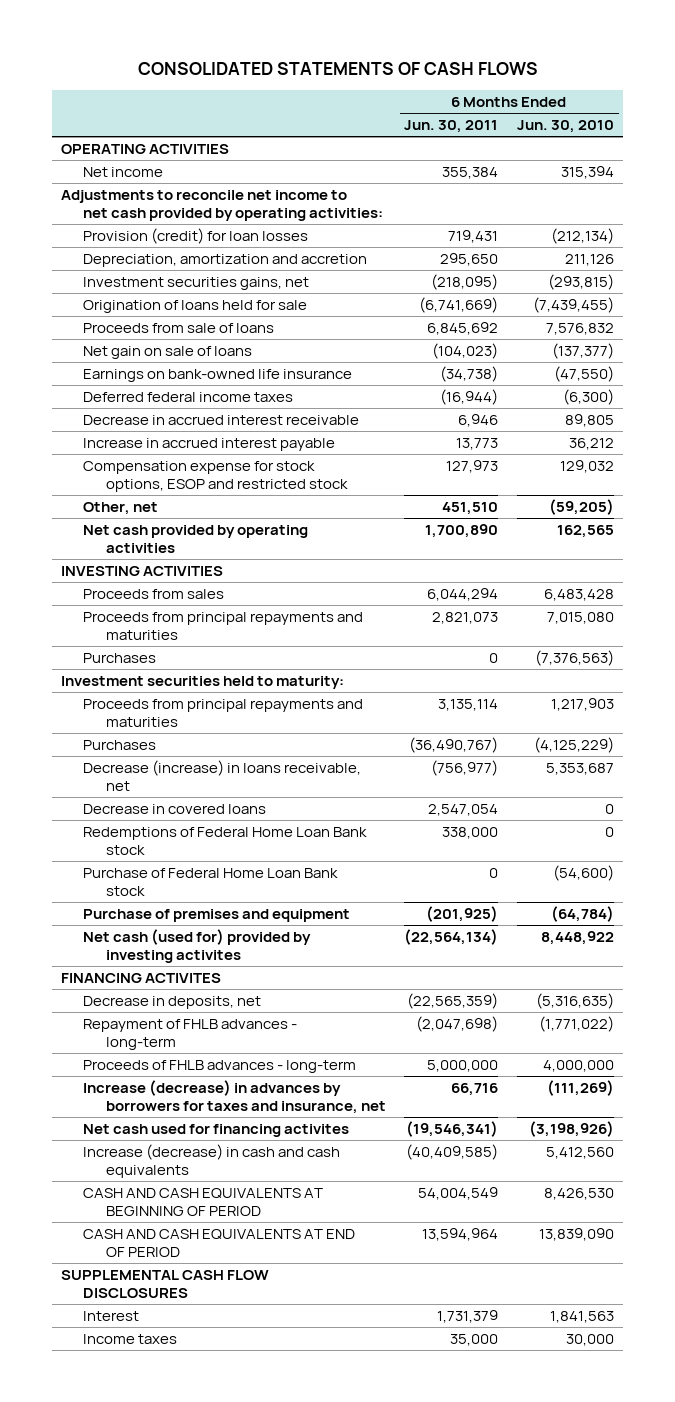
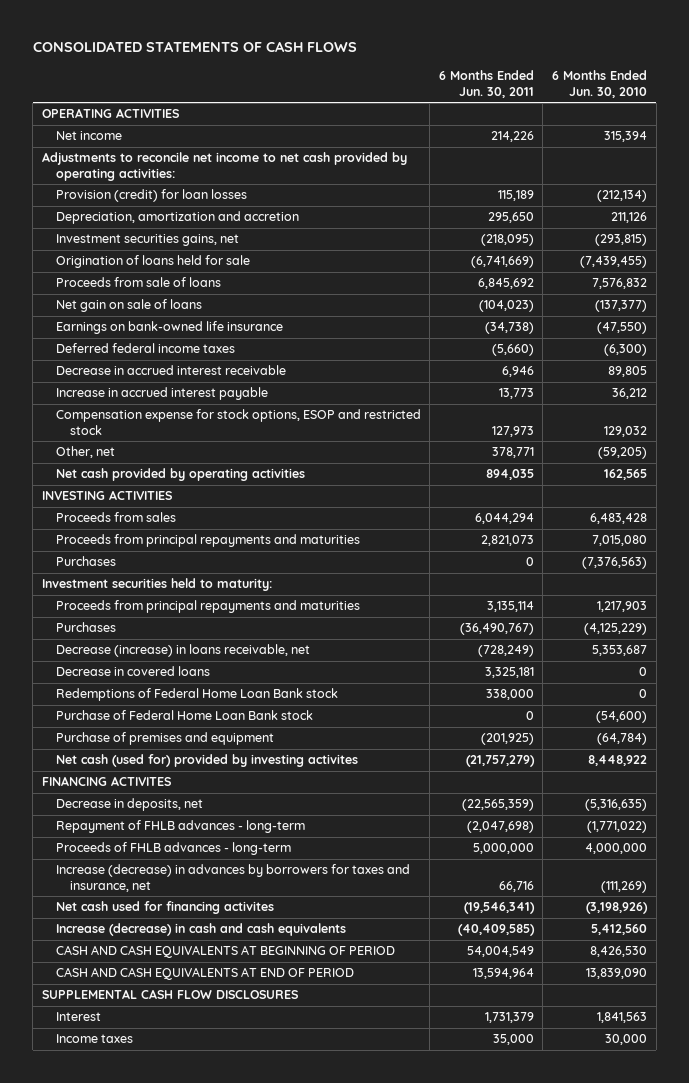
[442,166,499,179] 355,384 -> [490,131,534,143] 214,226
[448,229,499,243] 719,431 -> [497,190,534,202] 115,189
[440,388,499,405] (16,944) -> [491,344,534,357] (5,660)
[442,501,499,515] 451,510 -> [491,447,534,459] 378,771
[425,523,499,538] 1,700,890 -> [485,469,534,481] 894,035
[431,759,499,776] (756,977) -> [477,645,534,658] (728,249)
[428,803,499,816] 2,547,054 -> [484,667,534,679] 3,325,181
[404,928,499,945] (22,564,134) -> [465,755,535,768] (21,757,279)

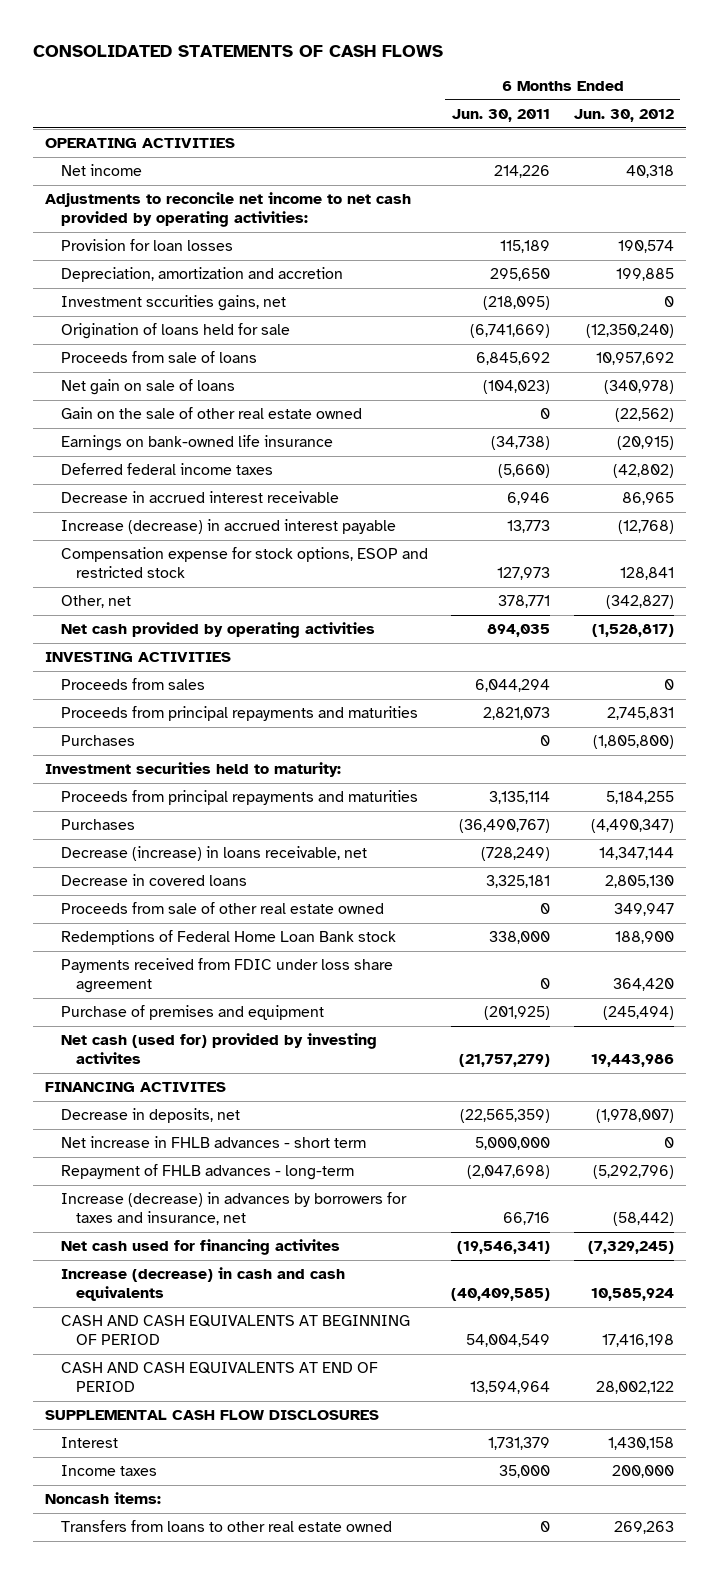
[552,70,648,98] 6 Months Ended Jun. 30, 2010 -> none
none -> [574,109,675,123] Jun. 30, 2012
[55,189,247,203] Provision (credit) for loan losses -> [60,239,233,252] Provision for loan losses
[55,234,239,247] Investment securities gains, net -> [60,295,286,312] Investment sccurities gains, net
none -> [60,407,362,420] Gain on the sale of other real estate owned
[55,387,268,401] Increase in accrued interest payable -> [60,519,396,535] Increase (decrease) in accrued interest payable
none -> [60,902,384,915] Proceeds from sale of other real estate owned
[55,710,313,721] Purchase of Federal Home Loan Bank stock -> none
none -> [60,958,393,994] Payments received from FDIC under loss share agreement
none -> [60,1136,366,1149] Net increase in FHLB advances - short term
[55,842,291,856] Proceeds of FHLB advances - long-term -> none
none -> [44,1492,161,1505] Noncash items:
none -> [60,1520,392,1533] Transfers from loans to other real estate owned

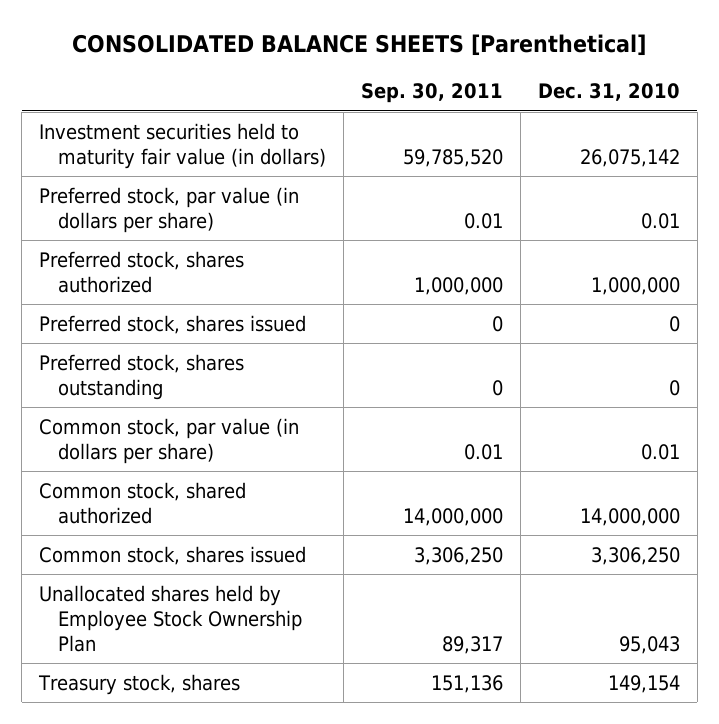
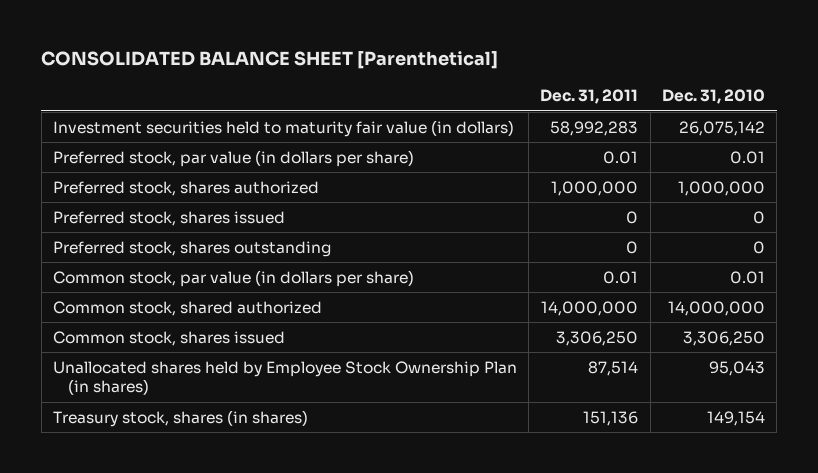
[72,33,647,56] CONSOLIDATED BALANCE SHEETS [Parenthetical] -> [41,51,499,70] CONSOLIDATED BALANCE SHEET [Parenthetical]
[360,83,503,104] Sep. 30, 2011 -> none
none -> [540,89,639,105] Dec. 31, 2011
[38,584,302,652] Unallocated shares held by Employee Stock Ownership Plan -> [52,360,517,396] Unallocated shares held by Employee Stock Ownership Plan (in shares)
[37,673,240,695] Treasury stock, shares -> [52,409,308,427] Treasury stock, shares (in shares)

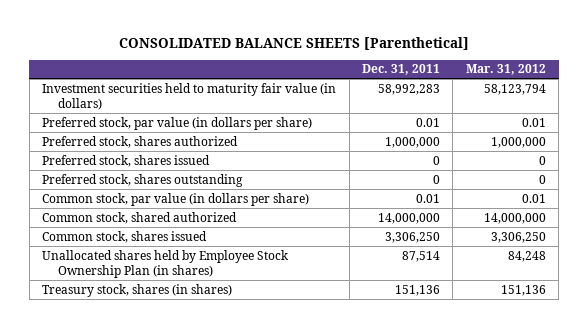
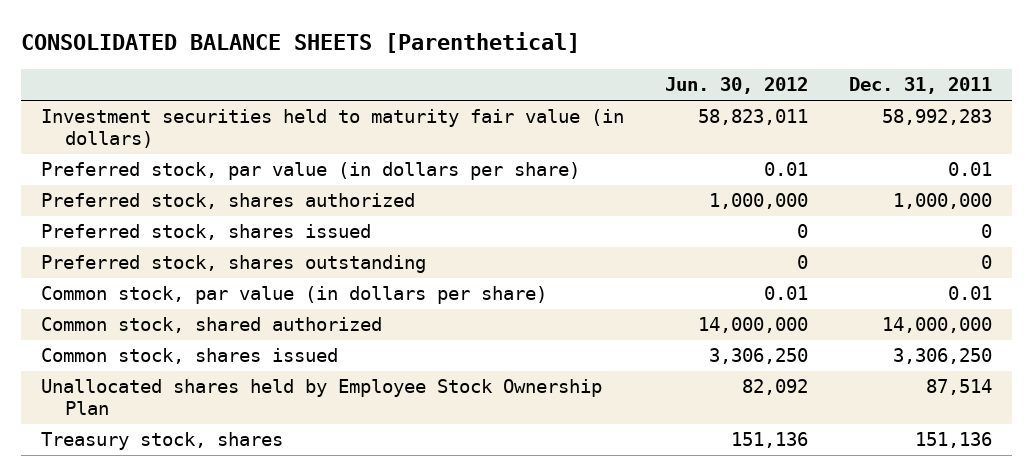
[465,64,546,76] Mar. 31, 2012 -> none
none -> [664,77,808,95] Jun. 30, 2012
[42,249,290,278] Unallocated shares held by Employee Stock Ownership Plan (in shares) -> [41,379,603,416] Unallocated shares held by Employee Stock Ownership Plan
[42,283,233,297] Treasury stock, shares (in shares) -> [41,432,284,451] Treasury stock, shares

